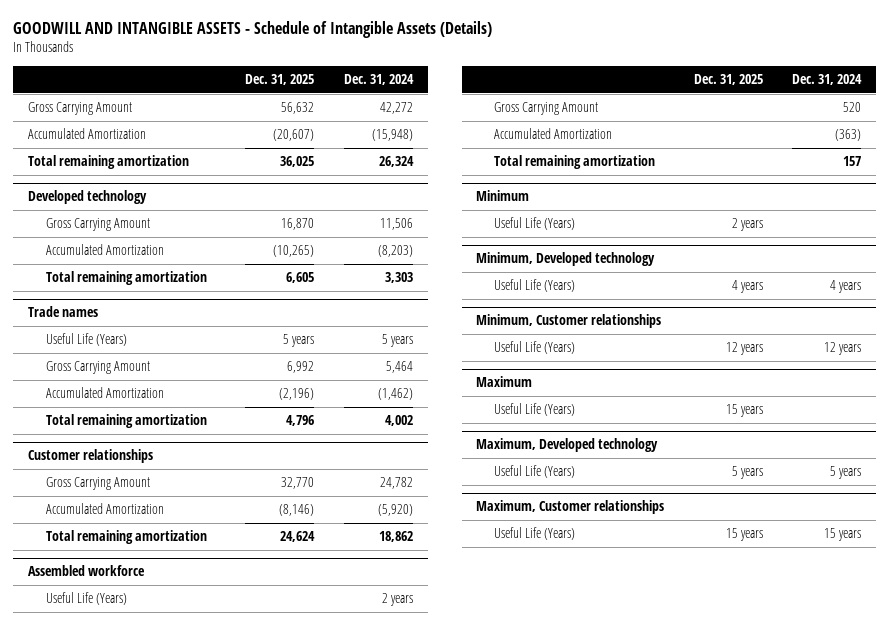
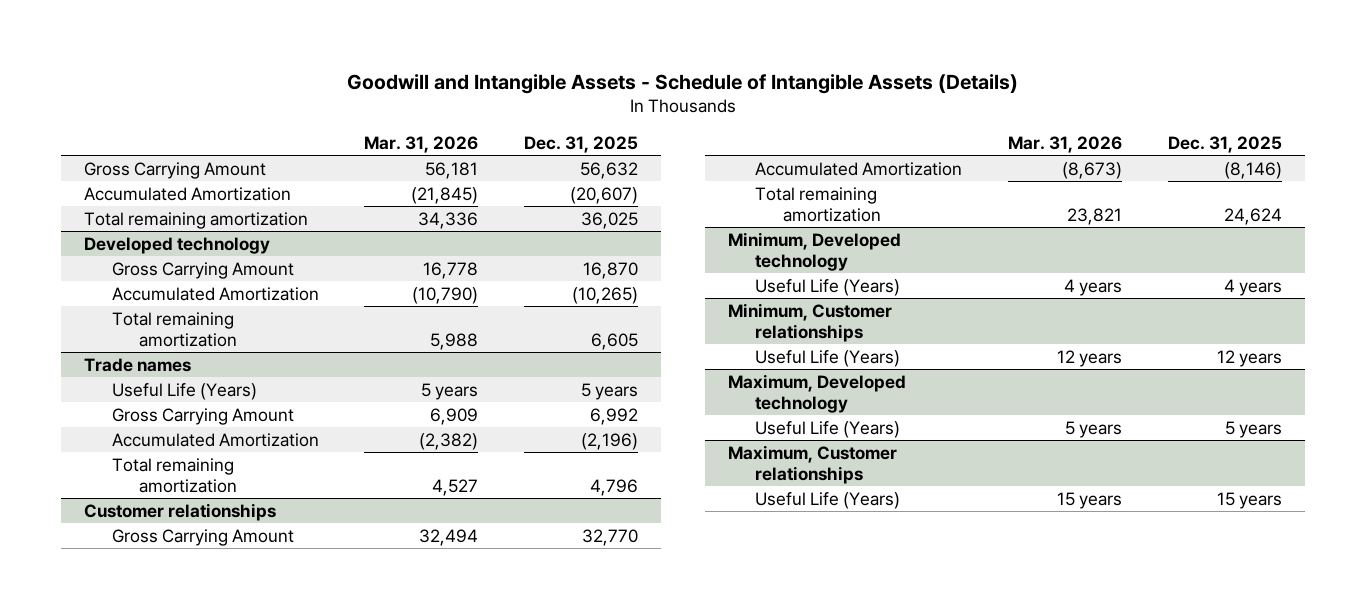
[13,21,493,39] GOODWILL AND INTANGIBLE ASSETS - Schedule of Intangible Assets (Details) -> [347,73,1019,94] Goodwill and Intangible Assets - Schedule of Intangible Assets (Details)
[343,74,414,86] Dec. 31, 2024 -> none
none -> [364,135,479,153] Mar. 31, 2026
[27,565,145,577] Assembled workforce -> none
[45,592,127,606] Useful Life (Years) -> none
[494,102,599,116] Gross Carrying Amount -> none
[494,128,613,140] Accumulated Amortization -> none
[494,155,656,170] Total remaining amortization -> none
[476,190,530,202] Minimum -> none
[494,217,576,231] Useful Life (Years) -> none
[476,376,533,388] Maximum -> none
[494,403,576,417] Useful Life (Years) -> none

